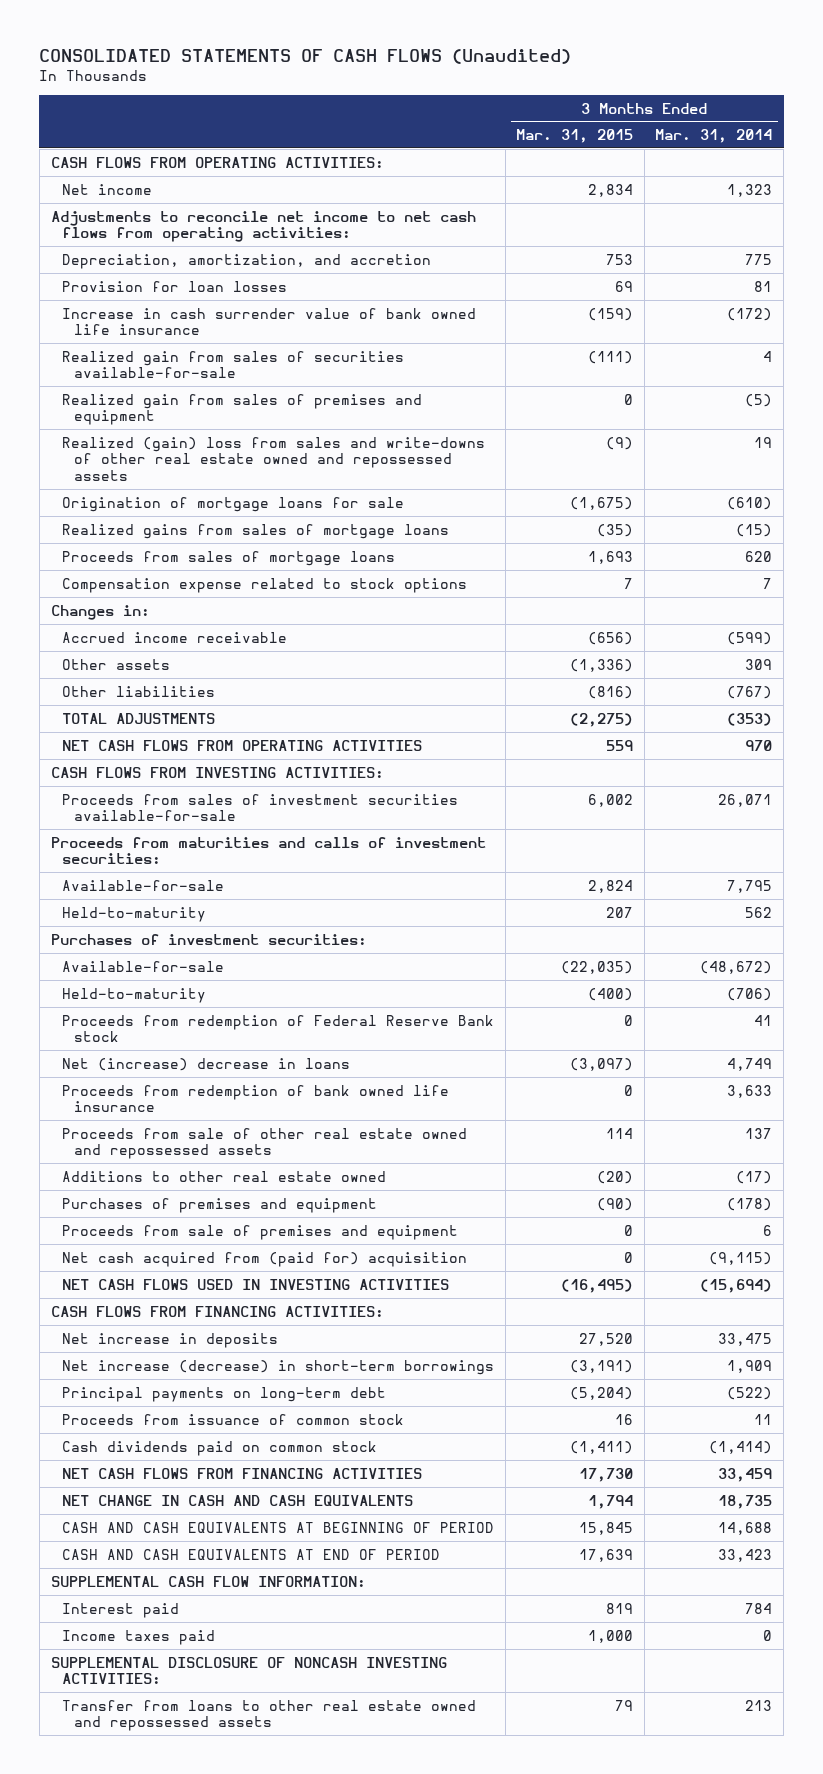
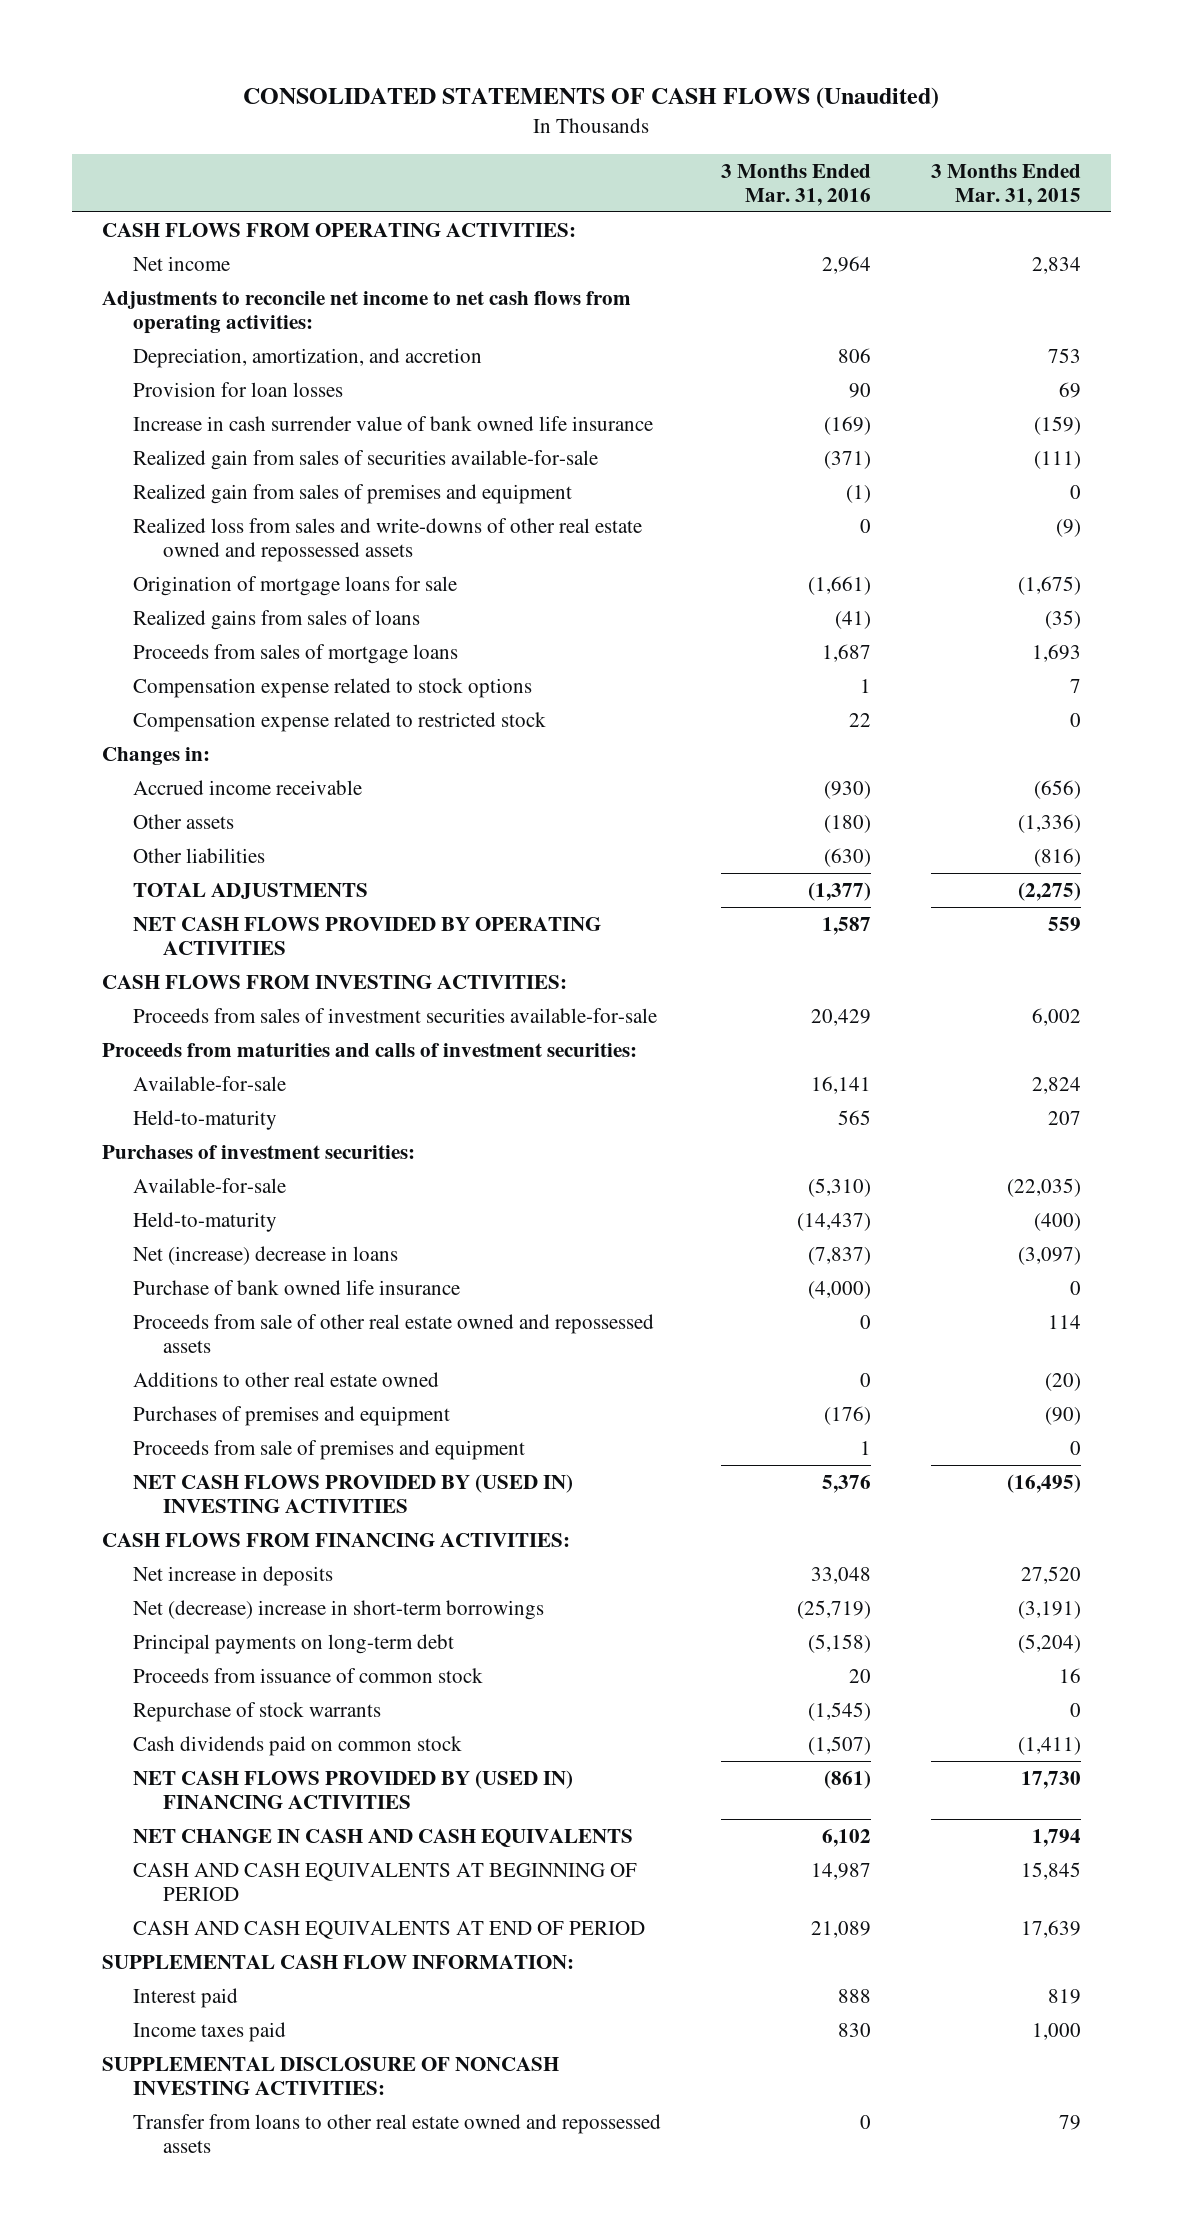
[655,129,773,144] Mar. 31, 2014 -> none
none -> [720,163,871,206] 3 Months Ended Mar. 31, 2016
[62,436,486,482] Realized (gain) loss from sales and write-downs of other real estate owned and repossessed assets -> [132,517,642,563] Realized loss from sales and write-downs of other real estate owned and repossessed assets
[62,523,450,539] Realized gains from sales of mortgage loans -> [132,609,420,630] Realized gains from sales of loans
none -> [132,711,546,732] Compensation expense related to restricted stock
[62,739,423,751] NET CASH FLOWS FROM OPERATING ACTIVITIES -> [132,916,601,956] NET CASH FLOWS PROVIDED BY OPERATING ACTIVITIES
[62,1014,495,1043] Proceeds from redemption of Federal Reserve Bank stock -> none
[62,1084,450,1113] Proceeds from redemption of bank owned life insurance -> [132,1279,460,1295] Purchase of bank owned life insurance
[62,1251,468,1267] Net cash acquired from (paid for) acquisition -> none
[62,1278,450,1290] NET CASH FLOWS USED IN INVESTING ACTIVITIES -> [132,1473,573,1514] NET CASH FLOWS PROVIDED BY (USED IN) INVESTING ACTIVITIES
[62,1359,495,1375] Net increase (decrease) in short-term borrowings -> [132,1599,544,1620] Net (decrease) increase in short-term borrowings
none -> [132,1701,381,1722] Repurchase of stock warrants
[62,1467,423,1479] NET CASH FLOWS FROM FINANCING ACTIVITIES -> [132,1769,573,1810] NET CASH FLOWS PROVIDED BY (USED IN) FINANCING ACTIVITIES

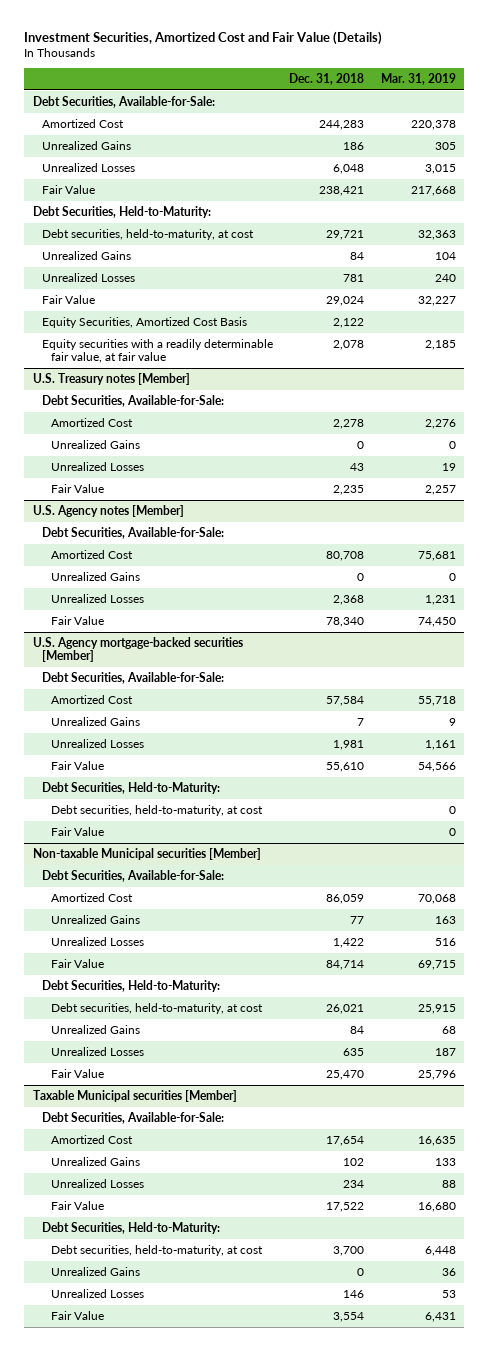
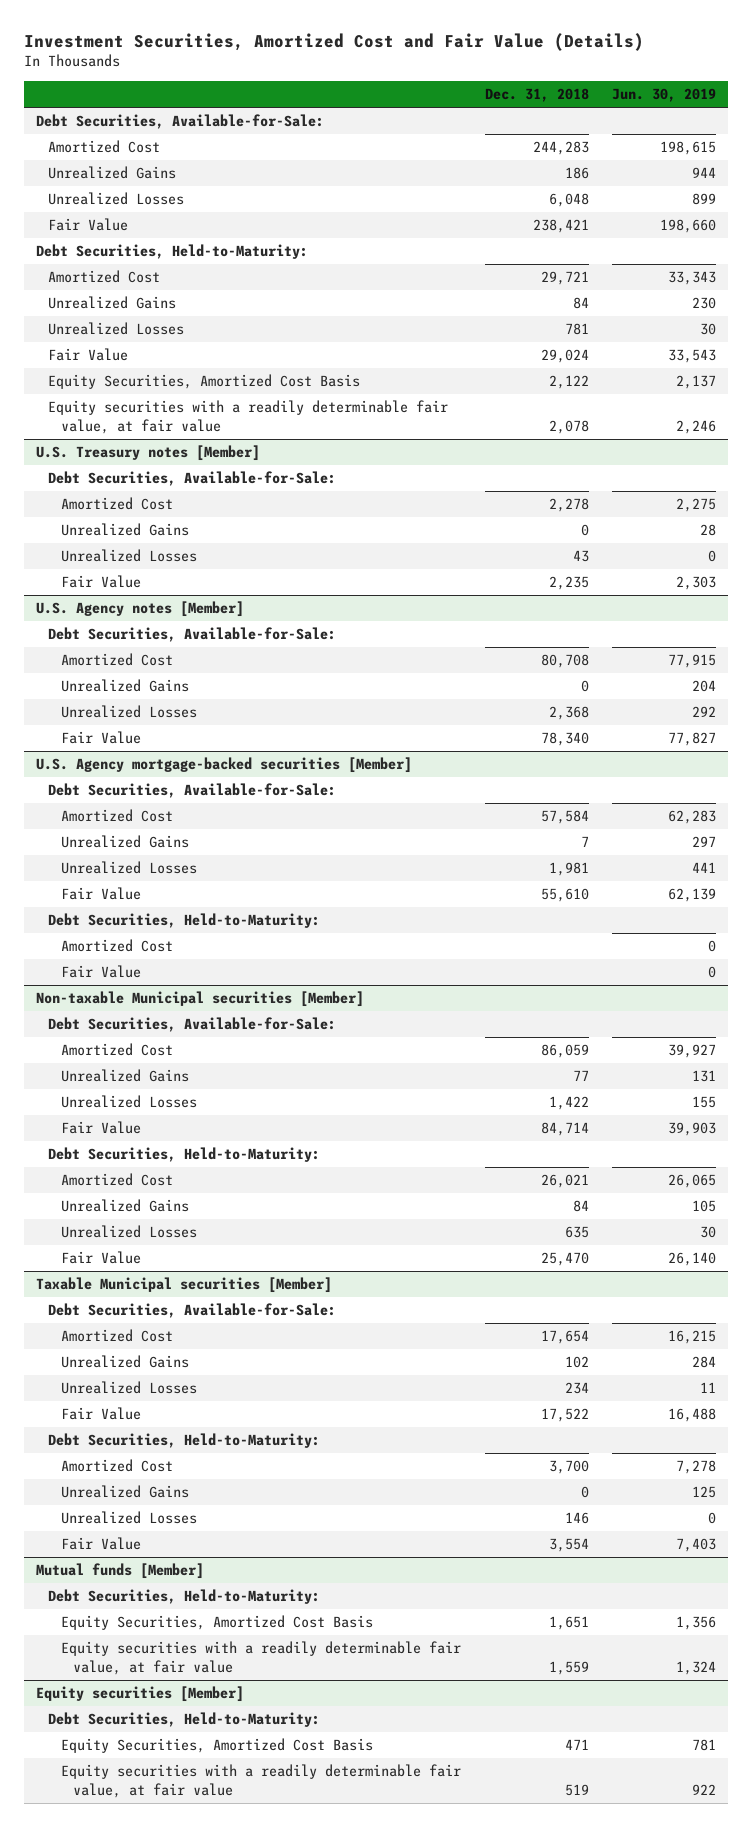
[381,73,457,86] Mar. 31, 2019 -> none
none -> [612,88,717,103] Jun. 30, 2019
[41,228,254,240] Debt securities, held-to-maturity, at cost -> [48,270,161,284] Amortized Cost
[50,804,263,816] Debt securities, held-to-maturity, at cost -> [60,939,173,953] Amortized Cost
[50,1002,263,1014] Debt securities, held-to-maturity, at cost -> [60,1173,173,1187] Amortized Cost
[50,1244,263,1256] Debt securities, held-to-maturity, at cost -> [60,1459,173,1473] Amortized Cost
none -> [35,1563,204,1580] Mutual funds [Member]
none -> [48,1589,321,1605] Debt Securities, Held-to-Maturity:
none -> [60,1615,373,1631] Equity Securities, Amortized Cost Basis
none -> [60,1641,461,1675] Equity securities with a readily determinable fair value, at fair value
none -> [35,1686,244,1703] Equity securities [Member]
none -> [48,1712,321,1728] Debt Securities, Held-to-Maturity:
none -> [60,1738,373,1754] Equity Securities, Amortized Cost Basis
none -> [60,1764,461,1798] Equity securities with a readily determinable fair value, at fair value

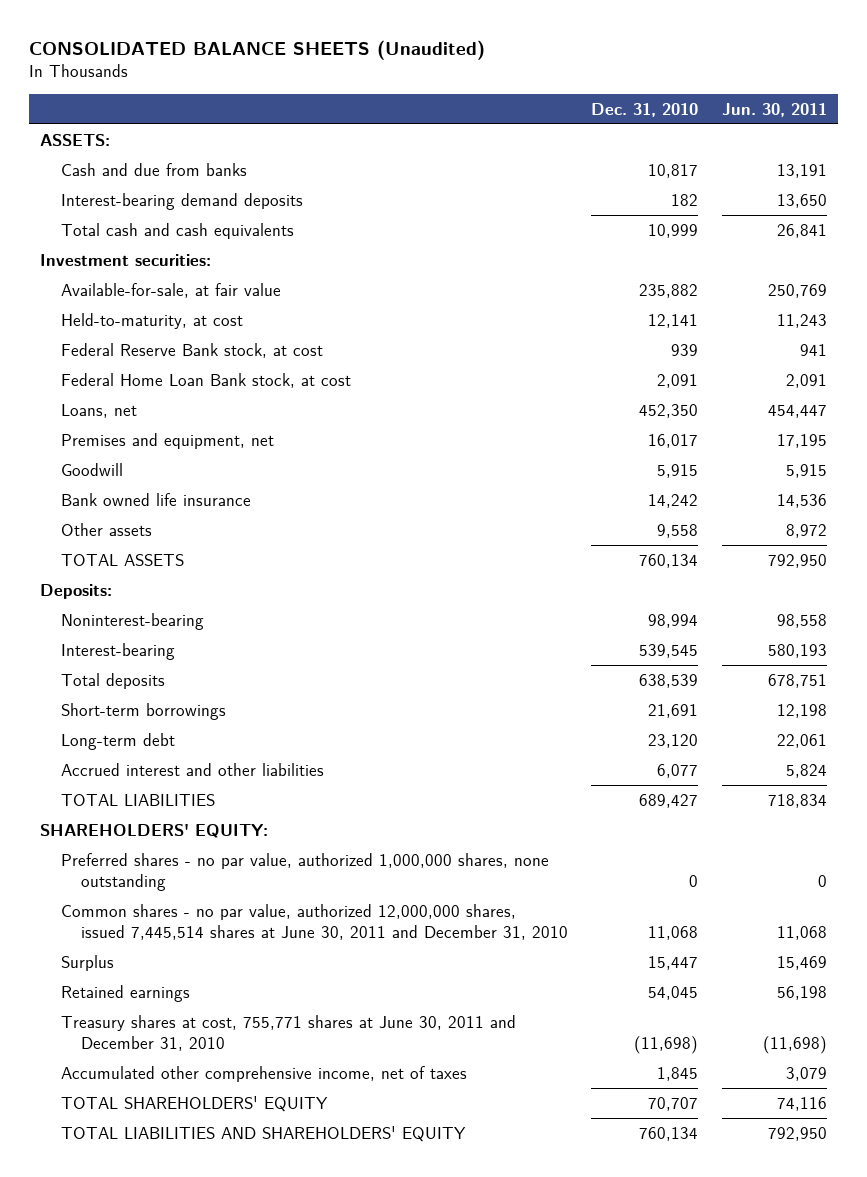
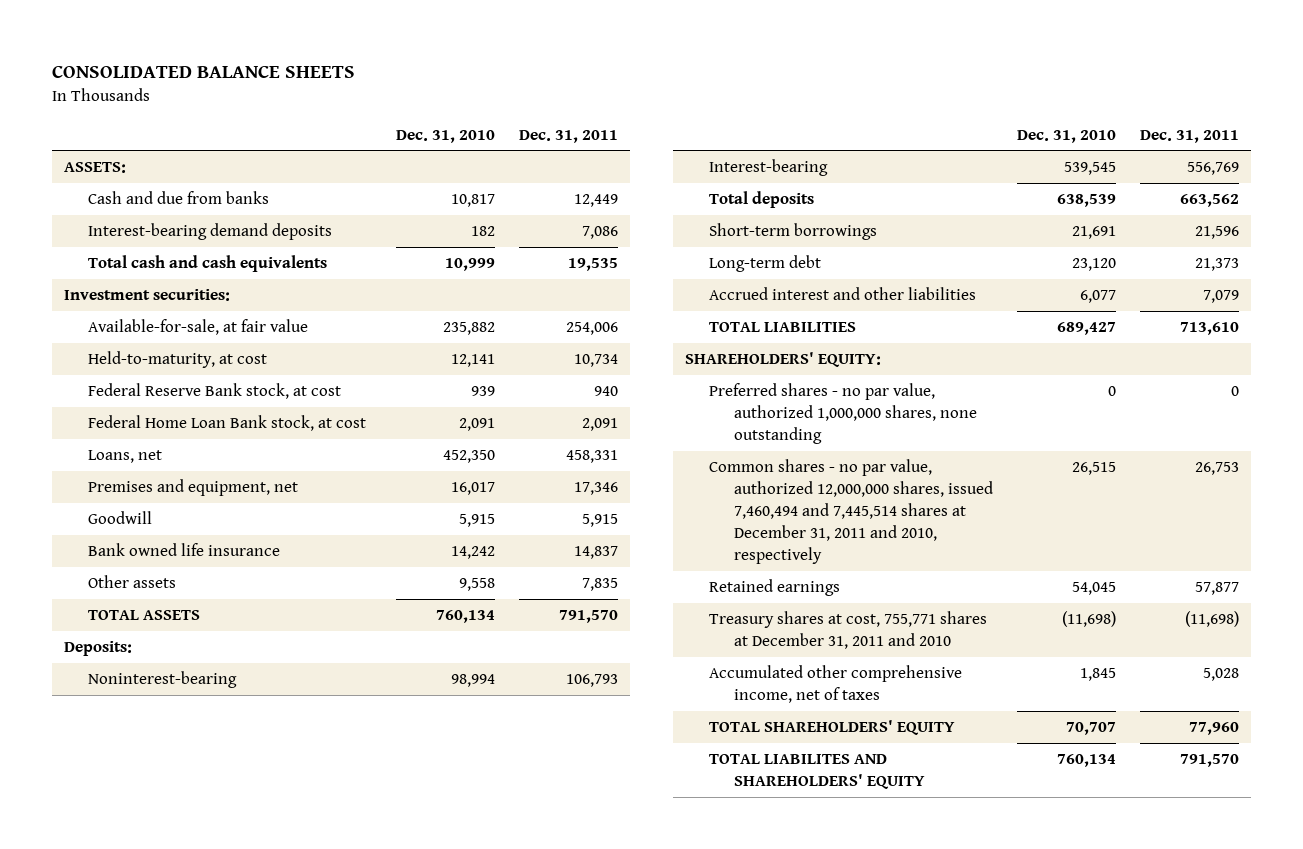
[28,39,485,60] CONSOLIDATED BALANCE SHEETS (Unaudited) -> [51,65,355,79] CONSOLIDATED BALANCE SHEETS
[721,102,827,117] Jun. 30, 2011 -> none
none -> [519,129,619,143] Dec. 31, 2011
[60,954,114,971] Surplus -> none
[60,903,569,940] Common shares - no par value, authorized 12,000,000 shares, issued 7,445,514 shares at June 30, 2011 and December 31, 2010 -> [709,459,993,565] Common shares - no par value, authorized 12,000,000 shares, issued 7,460,494 and 7,445,514 shares at December 31, 2011 and 2010, respectively
[648,925,699,940] 11,068 -> [1071,462,1116,476] 26,515
[60,1014,516,1051] Treasury shares at cost, 755,771 shares at June 30, 2011 and December 31, 2010 -> [709,611,988,650] Treasury shares at cost, 755,771 shares at December 31, 2011 and 2010
[60,1125,466,1142] TOTAL LIABILITIES AND SHAREHOLDERS' EQUITY -> [709,754,925,790] TOTAL LIABILITES AND SHAREHOLDERS' EQUITY

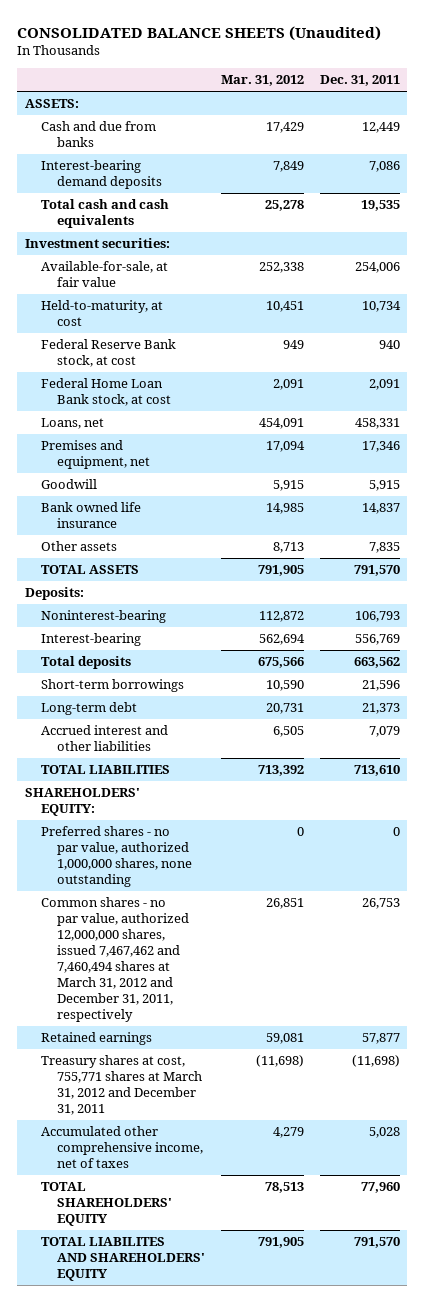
[51,65,355,79] CONSOLIDATED BALANCE SHEETS -> [17,25,382,41] CONSOLIDATED BALANCE SHEETS (Unaudited)
[396,129,496,143] Dec. 31, 2010 -> none
none -> [220,75,304,87] Mar. 31, 2012
[709,459,993,565] Common shares - no par value, authorized 12,000,000 shares, issued 7,460,494 and 7,445,514 shares at December 31, 2011 and 2010, respectively -> [40,897,189,1022] Common shares - no par value, authorized 12,000,000 shares, issued 7,467,462 and 7,460,494 shares at March 31, 2012 and December 31, 2011, respectively
[709,611,988,650] Treasury shares at cost, 755,771 shares at December 31, 2011 and 2010 -> [40,1055,202,1116] Treasury shares at cost, 755,771 shares at March 31, 2012 and December 31, 2011

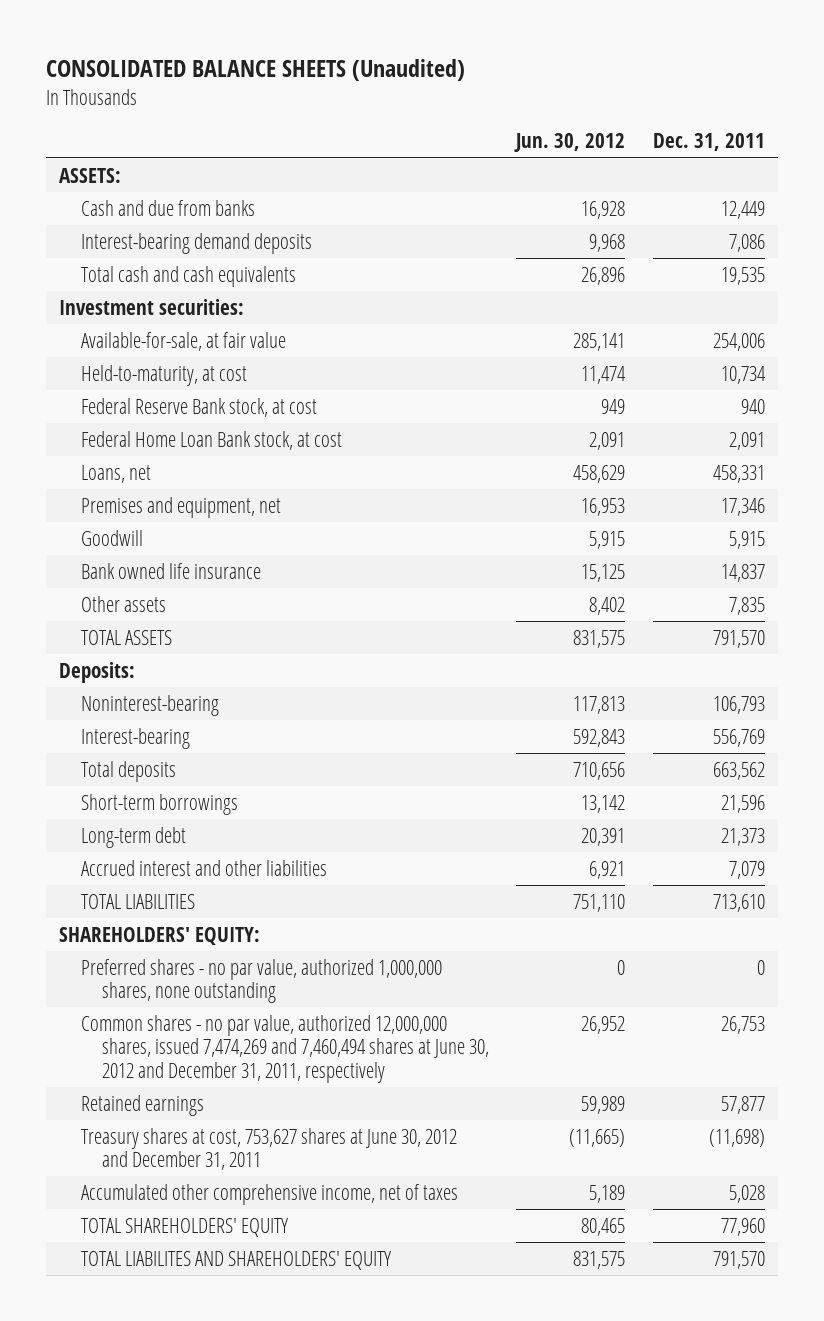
[220,75,304,87] Mar. 31, 2012 -> none
none -> [514,133,626,153] Jun. 30, 2012
[40,897,189,1022] Common shares - no par value, authorized 12,000,000 shares, issued 7,467,462 and 7,460,494 shares at March 31, 2012 and December 31, 2011, respectively -> [80,1014,490,1083] Common shares - no par value, authorized 12,000,000 shares, issued 7,474,269 and 7,460,494 shares at June 30, 2012 and December 31, 2011, respectively
[40,1055,202,1116] Treasury shares at cost, 755,771 shares at March 31, 2012 and December 31, 2011 -> [80,1127,457,1171] Treasury shares at cost, 753,627 shares at June 30, 2012 and December 31, 2011

